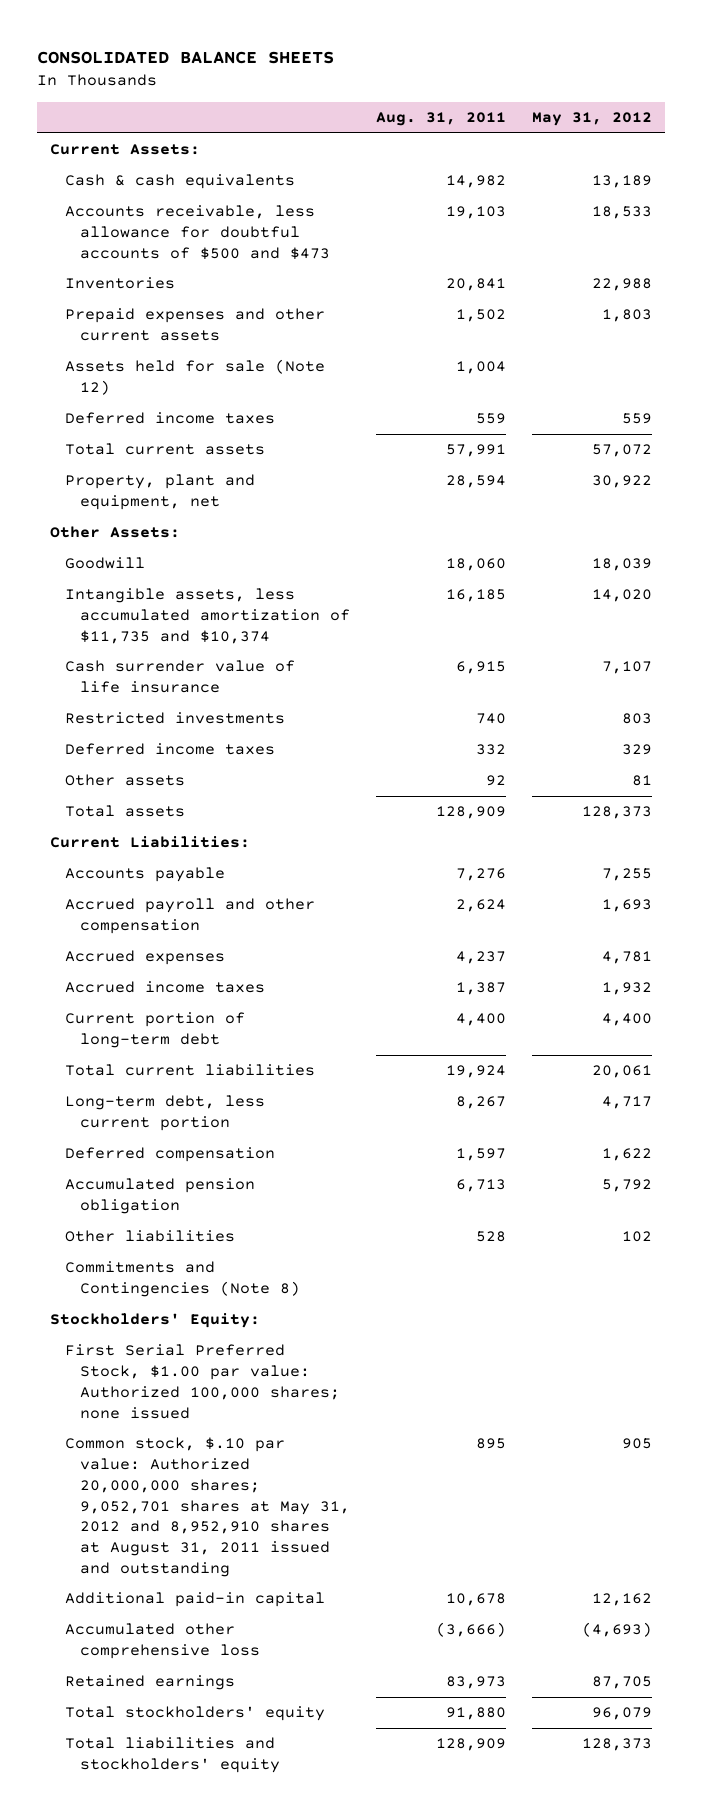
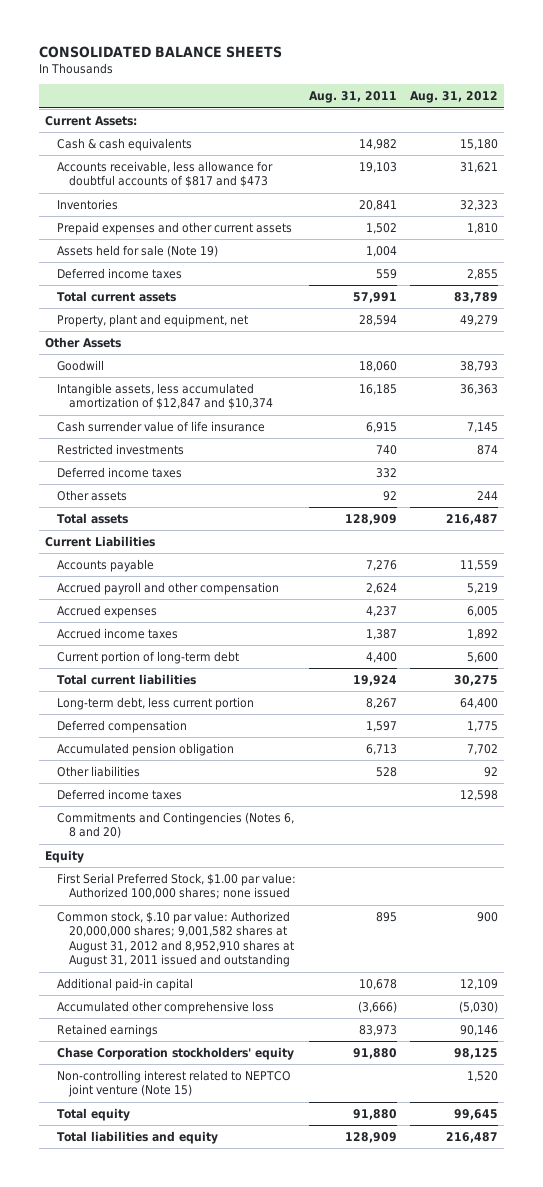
[531,112,652,127] May 31, 2012 -> none
none -> [409,91,498,104] Aug. 31, 2012
[64,205,330,260] Accounts receivable, less allowance for doubtful accounts of $500 and $473 -> [56,160,273,188] Accounts receivable, less allowance for doubtful accounts of $817 and $473
[64,359,325,396] Assets held for sale (Note 12) -> [56,244,218,257] Assets held for sale (Note 19)
[49,526,180,539] Other Assets: -> [45,336,122,348] Other Assets
[64,588,350,644] Intangible assets, less accumulated amortization of $11,735 and $10,374 -> [56,382,273,410] Intangible assets, less accumulated amortization of $12,847 and $10,374
[49,836,250,849] Current Liabilities: -> [45,535,156,547] Current Liabilities
none -> [56,788,182,800] Deferred income taxes
[64,1261,300,1298] Commitments and Contingencies (Note 8) -> [56,811,294,839] Commitments and Contingencies (Notes 6, 8 and 20)
[49,1313,260,1329] Stockholders' Equity: -> [45,849,85,863] Equity
[64,1437,350,1577] Common stock, $.10 par value: Authorized 20,000,000 shares; 9,052,701 shares at May 31, 2012 and 8,952,910 shares at August 31, 2011 issued and outstanding -> [56,910,294,968] Common stock, $.10 par value: Authorized 20,000,000 shares; 9,001,582 shares at August 31, 2012 and 8,952,910 shares at August 31, 2011 issued and outstanding
[64,1706,325,1722] Total stockholders' equity -> [56,1046,294,1060] Chase Corporation stockholders' equity
none -> [56,1069,291,1098] Non-controlling interest related to NEPTCO joint venture (Note 15)
none -> [56,1107,130,1121] Total equity
[64,1737,280,1774] Total liabilities and stockholders' equity -> [56,1130,218,1144] Total liabilities and equity

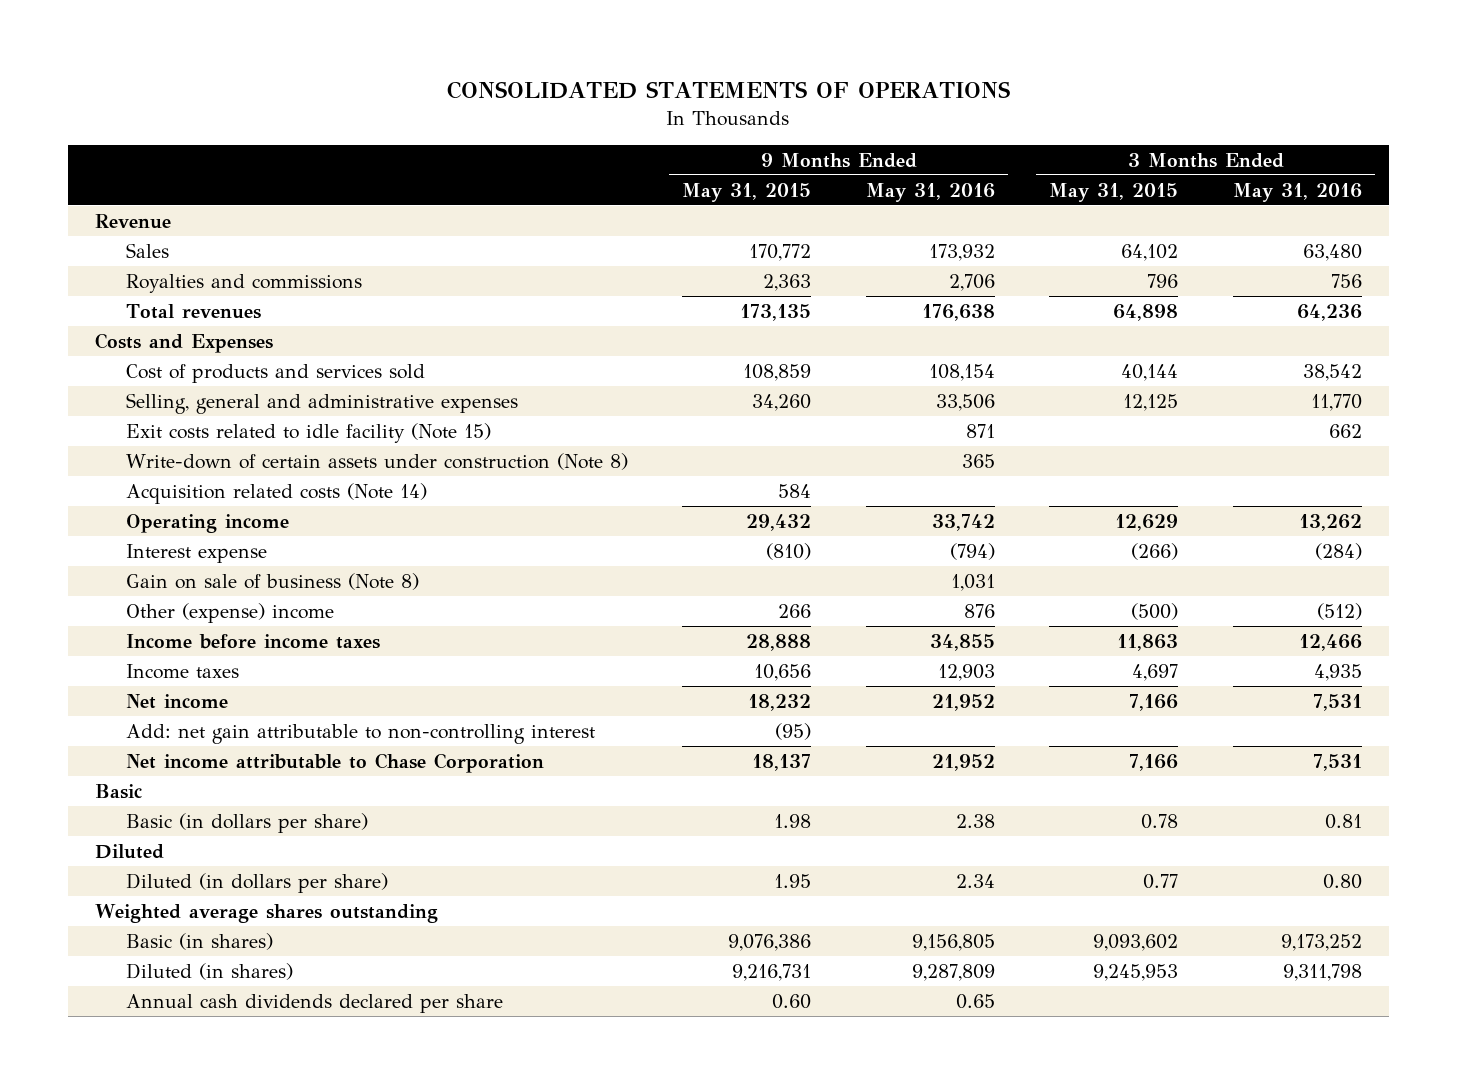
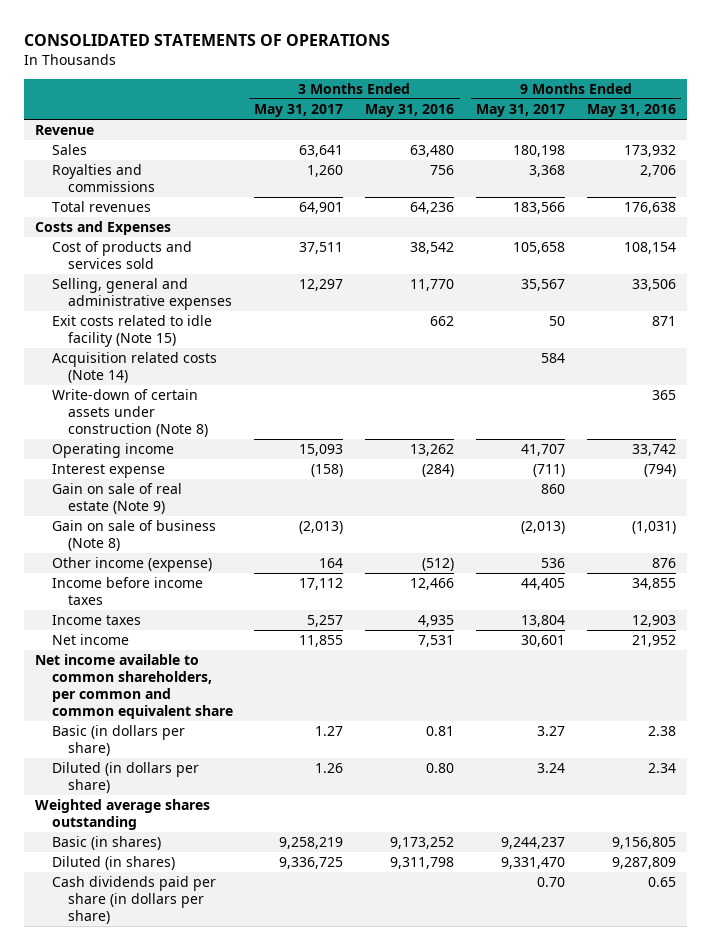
[682,182,812,202] May 31, 2015 -> none
[1049,182,1179,202] May 31, 2015 -> none
none -> [254,104,344,118] May 31, 2017
none -> [475,104,565,118] May 31, 2017
[125,452,628,470] Write-down of certain assets under construction (Note 8) -> [51,389,209,437] Write-down of certain assets under construction (Note 8)
none -> [51,483,182,515] Gain on sale of real estate (Note 9)
[950,573,995,591] 1,031 -> [631,521,676,535] (1,031)
[125,602,334,623] Other (expense) income -> [51,557,212,573] Other income (expense)
[125,723,595,744] Add: net gain attributable to non-controlling interest -> none
[125,752,544,773] Net income attributable to Chase Corporation -> none
[95,783,143,799] Basic -> none
none -> [34,654,233,719] Net income available to common shareholders, per common and common equivalent share
[95,843,165,859] Diluted -> none
[125,993,503,1013] Annual cash dividends declared per share -> none
none -> [51,876,216,924] Cash dividends paid per share (in dollars per share)

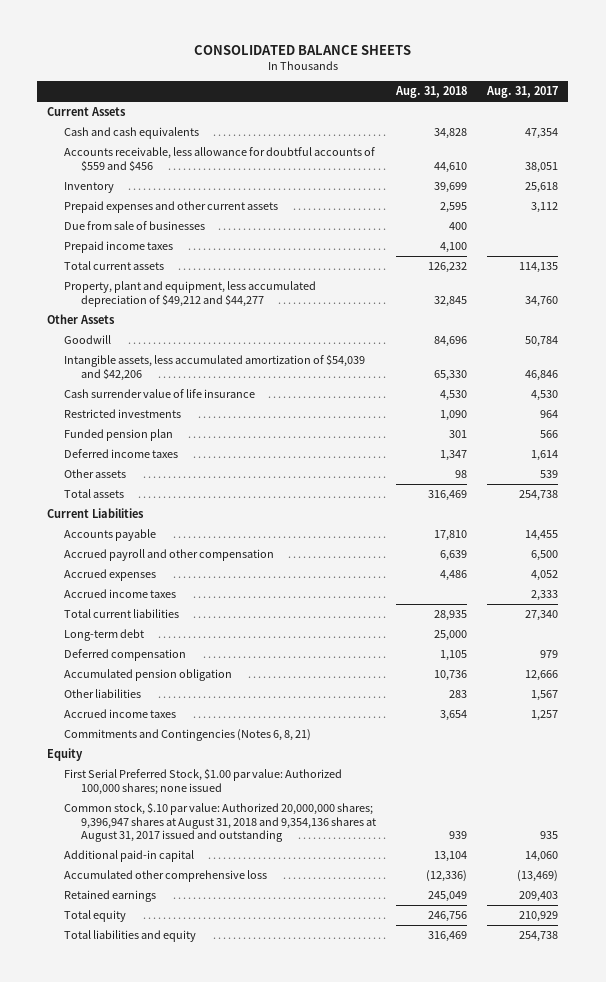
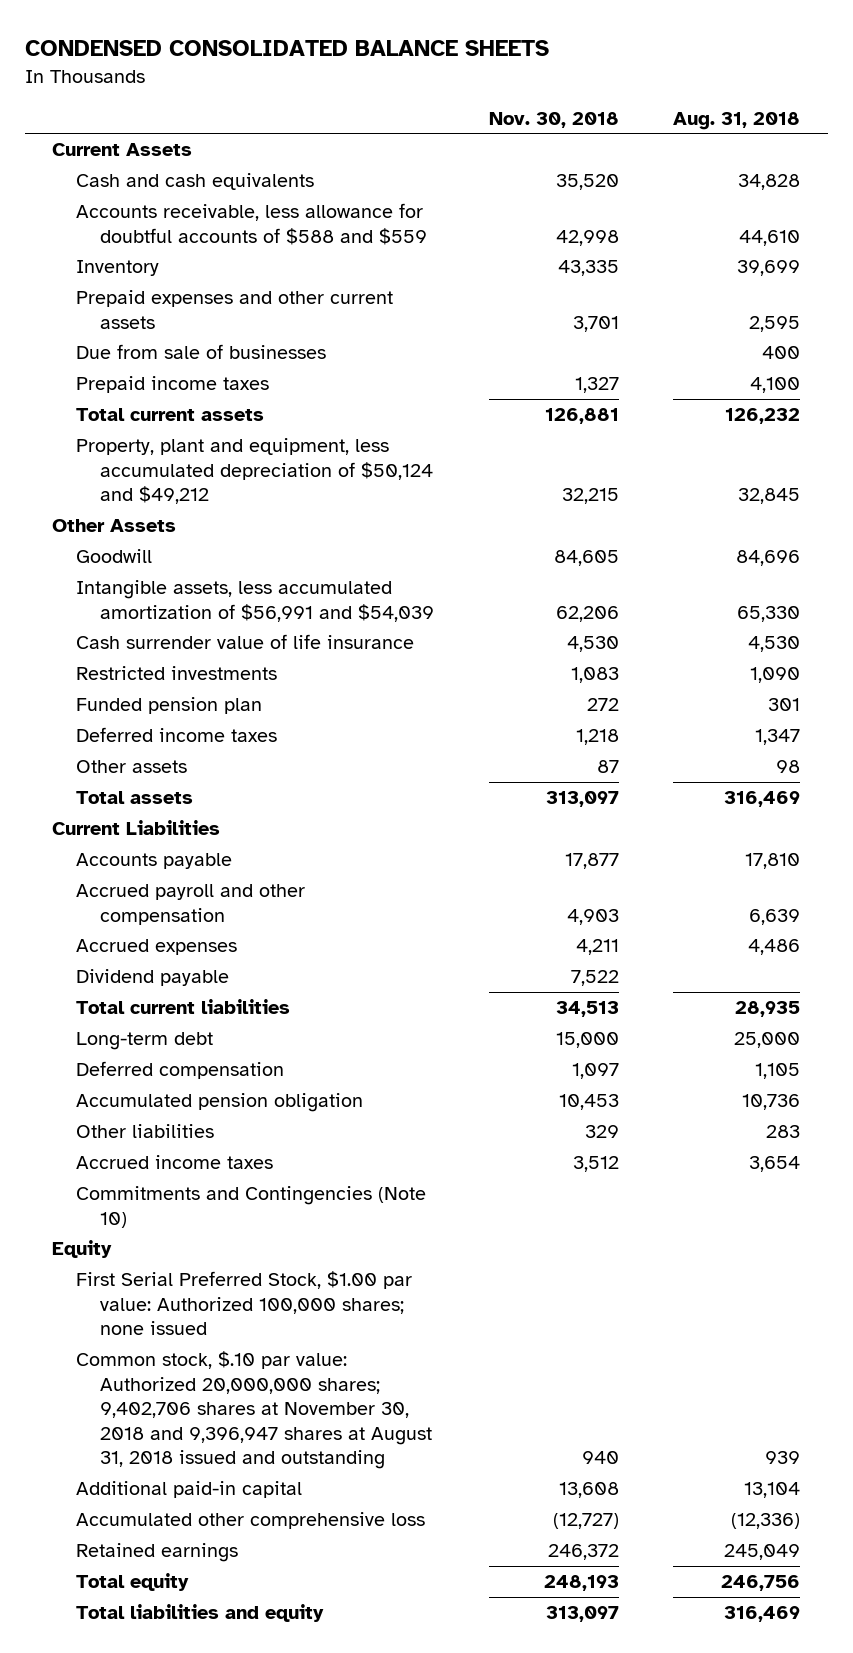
[193,44,411,55] CONSOLIDATED BALANCE SHEETS -> [24,39,549,56] CONDENSED CONSOLIDATED BALANCE SHEETS
[486,86,559,99] Aug. 31, 2017 -> none
none -> [488,111,619,128] Nov. 30, 2018
[64,147,376,172] Accounts receivable, less allowance for doubtful accounts of $559 and $456 -> [76,203,427,245] Accounts receivable, less allowance for doubtful accounts of $588 and $559
[64,281,317,307] Property, plant and equipment, less accumulated depreciation of $49,212 and $44,277 -> [76,438,433,505] Property, plant and equipment, less accumulated depreciation of $50,124 and $49,212
[64,354,366,381] Intangible assets, less accumulated amortization of $54,039 and $42,206 -> [76,580,434,622] Intangible assets, less accumulated amortization of $56,991 and $54,039
[64,589,177,599] Accrued income taxes -> none
none -> [76,969,230,987] Dividend payable
[64,729,312,742] Commitments and Contingencies (Notes 6, 8, 21) -> [76,1186,427,1228] Commitments and Contingencies (Note 10)
[64,802,376,842] Common stock, $.10 par value: Authorized 20,000,000 shares; 9,396,947 shares at August 31, 2018 and 9,354,136 shares at August 31, 2017 issued and outstanding -> [76,1351,432,1470] Common stock, $.10 par value: Authorized 20,000,000 shares; 9,402,706 shares at November 30, 2018 and 9,396,947 shares at August 31, 2018 issued and outstanding

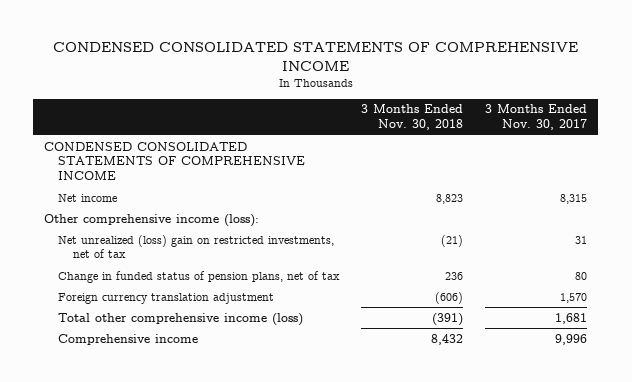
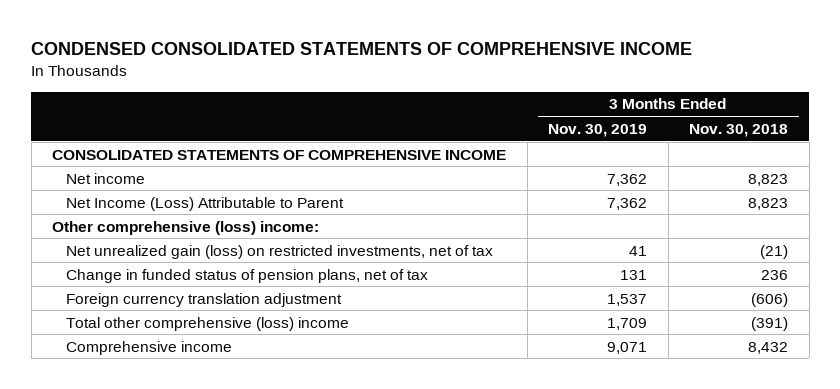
[485,104,588,131] 3 Months Ended Nov. 30, 2017 -> none
none -> [548,123,648,137] Nov. 30, 2019
[44,141,306,181] CONDENSED CONSOLIDATED STATEMENTS OF COMPREHENSIVE INCOME -> [52,149,507,160] CONSOLIDATED STATEMENTS OF COMPREHENSIVE INCOME
none -> [66,196,345,211] Net Income (Loss) Attributable to Parent
[44,213,260,227] Other comprehensive income (loss): -> [52,220,320,235] Other comprehensive (loss) income:
[58,234,335,259] Net unrealized (loss) gain on restricted investments, net of tax -> [66,244,494,259] Net unrealized gain (loss) on restricted investments, net of tax
[58,312,304,326] Total other comprehensive income (loss) -> [66,316,350,331] Total other comprehensive (loss) income

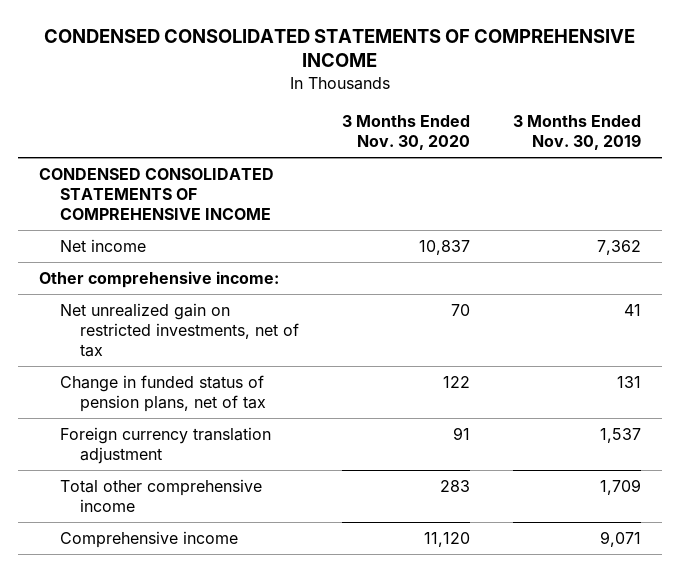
[689,123,789,137] Nov. 30, 2018 -> none
none -> [342,114,471,150] 3 Months Ended Nov. 30, 2020
[52,149,507,160] CONSOLIDATED STATEMENTS OF COMPREHENSIVE INCOME -> [39,167,275,221] CONDENSED CONSOLIDATED STATEMENTS OF COMPREHENSIVE INCOME
[66,196,345,211] Net Income (Loss) Attributable to Parent -> none
[52,220,320,235] Other comprehensive (loss) income: -> [39,270,280,288] Other comprehensive income:
[66,244,494,259] Net unrealized gain (loss) on restricted investments, net of tax -> [59,302,300,358] Net unrealized gain on restricted investments, net of tax
[66,316,350,331] Total other comprehensive (loss) income -> [59,478,262,513] Total other comprehensive income

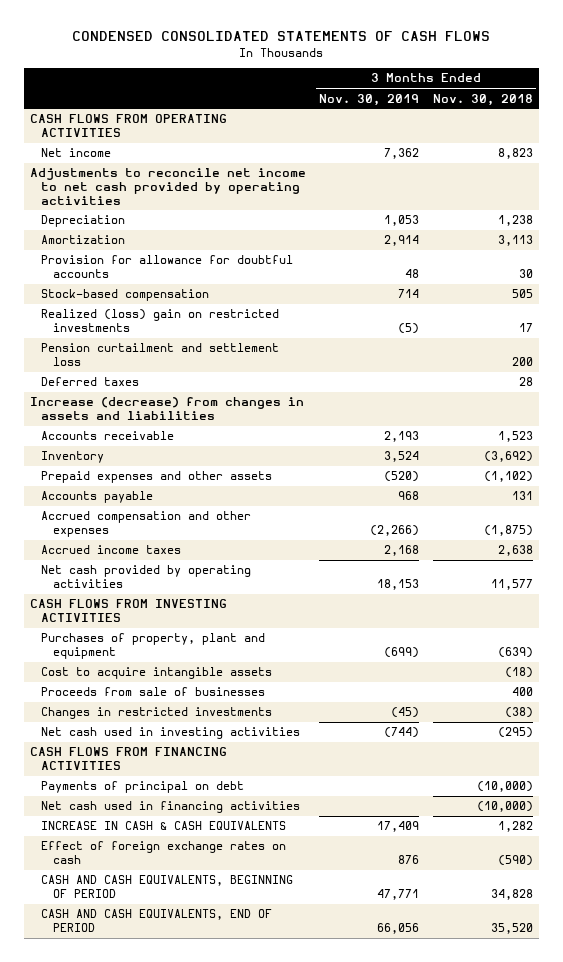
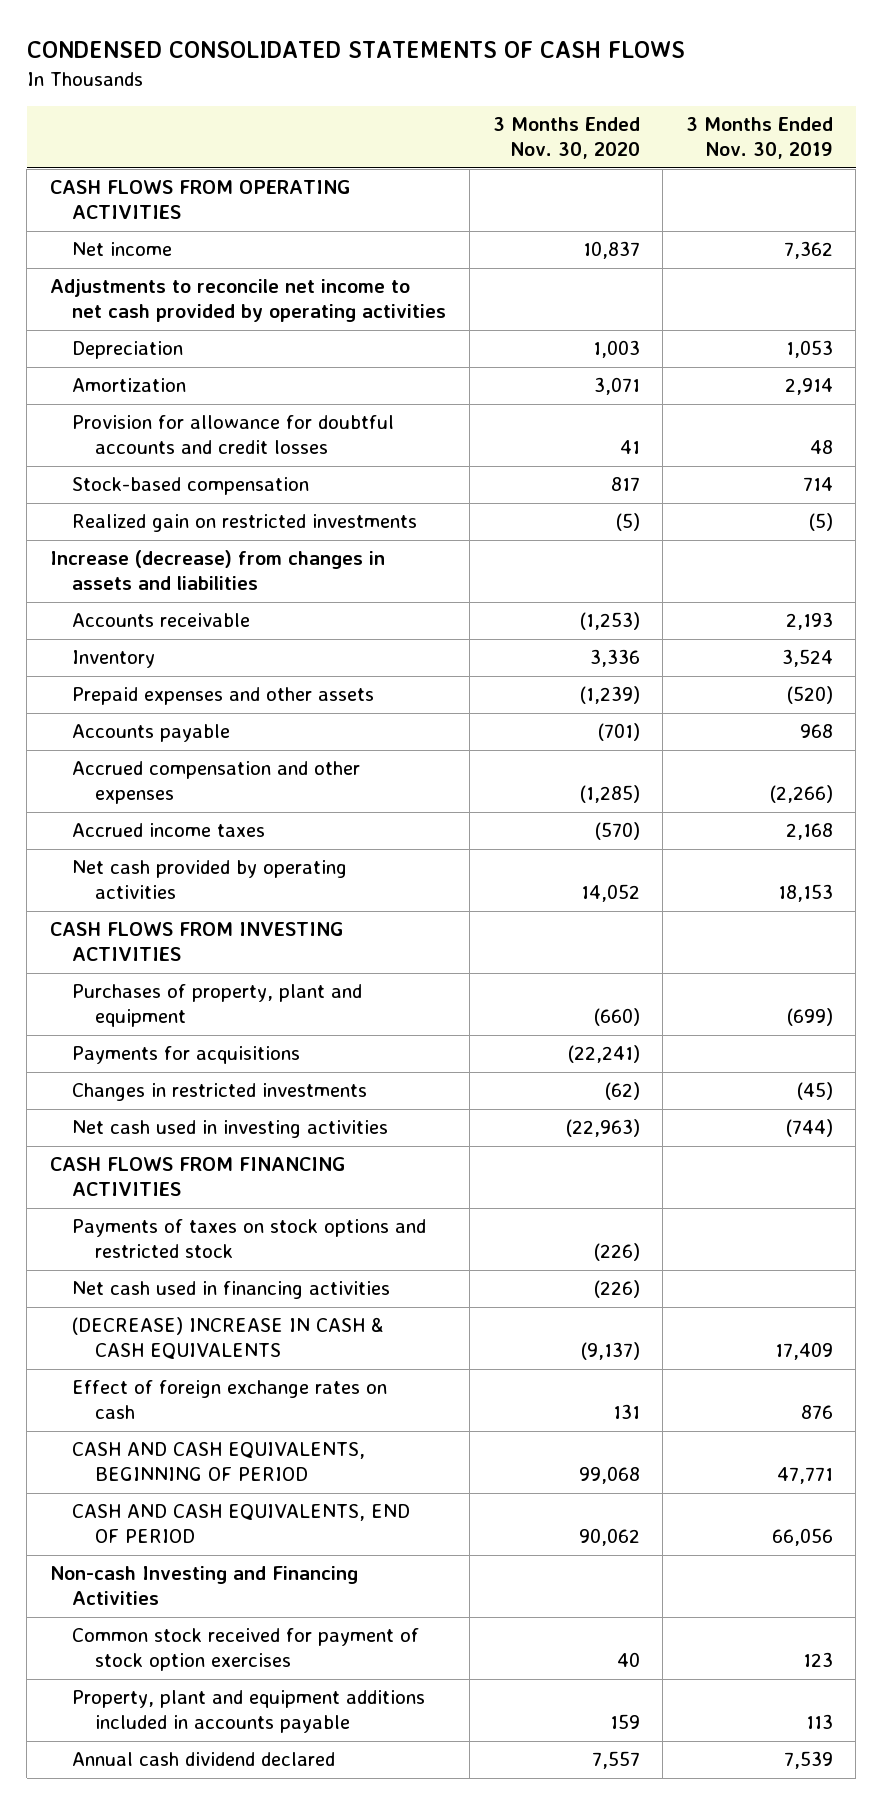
[432,93,533,106] Nov. 30, 2018 -> none
none -> [492,117,640,159] 3 Months Ended Nov. 30, 2020
[41,255,294,279] Provision for allowance for doubtful accounts -> [72,415,395,455] Provision for allowance for doubtful accounts and credit losses
[41,343,280,367] Pension curtailment and settlement loss -> none
[41,377,140,387] Deferred taxes -> none
[41,309,280,333] Realized (loss) gain on restricted investments -> [72,514,418,533] Realized gain on restricted investments
[41,667,273,680] Cost to acquire intangible assets -> none
[41,687,266,697] Proceeds from sale of businesses -> none
none -> [72,1046,301,1065] Payments for acquisitions
[41,781,245,794] Payments of principal on debt -> none
none -> [72,1219,427,1259] Payments of taxes on stock options and restricted stock
[41,821,287,831] INCREASE IN CASH & CASH EQUIVALENTS -> [72,1317,385,1360] (DECREASE) INCREASE IN CASH & CASH EQUIVALENTS
none -> [49,1566,358,1606] Non-cash Investing and Financing Activities
none -> [72,1628,420,1672] Common stock received for payment of stock option exercises
none -> [72,1690,426,1734] Property, plant and equipment additions included in accounts payable
none -> [72,1752,336,1767] Annual cash dividend declared

